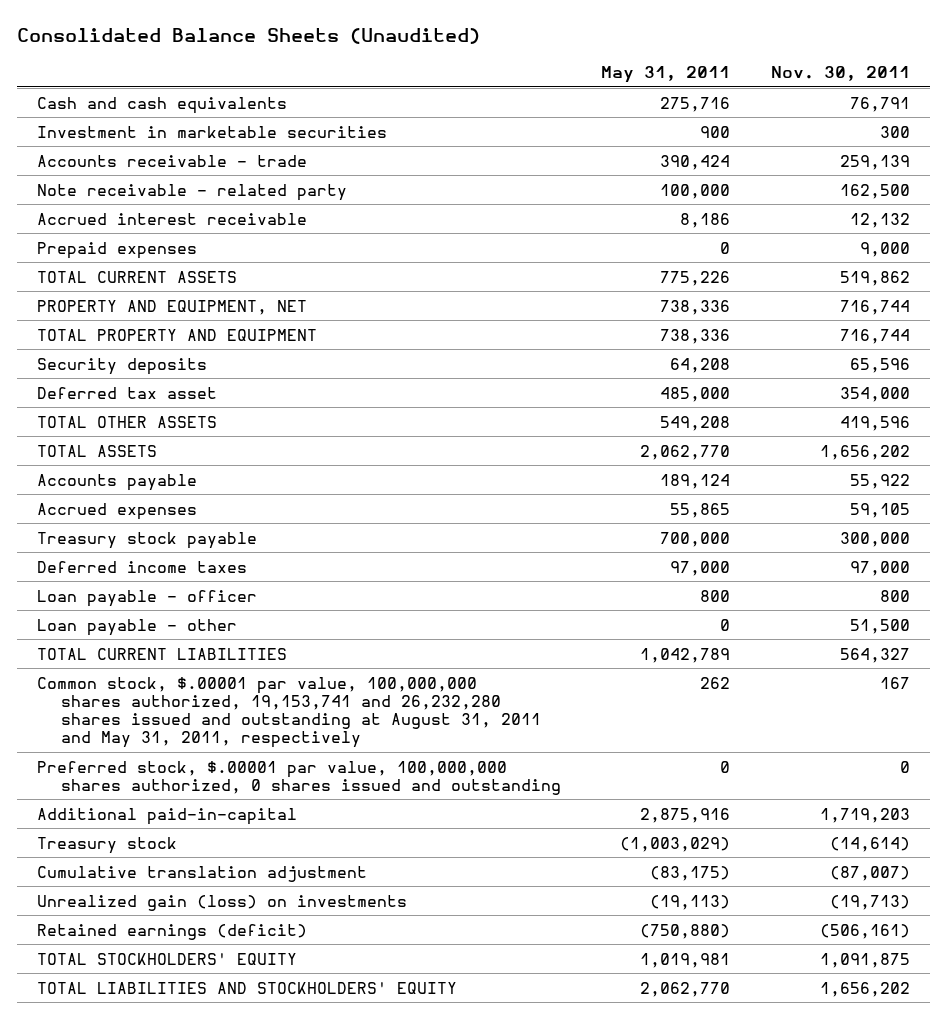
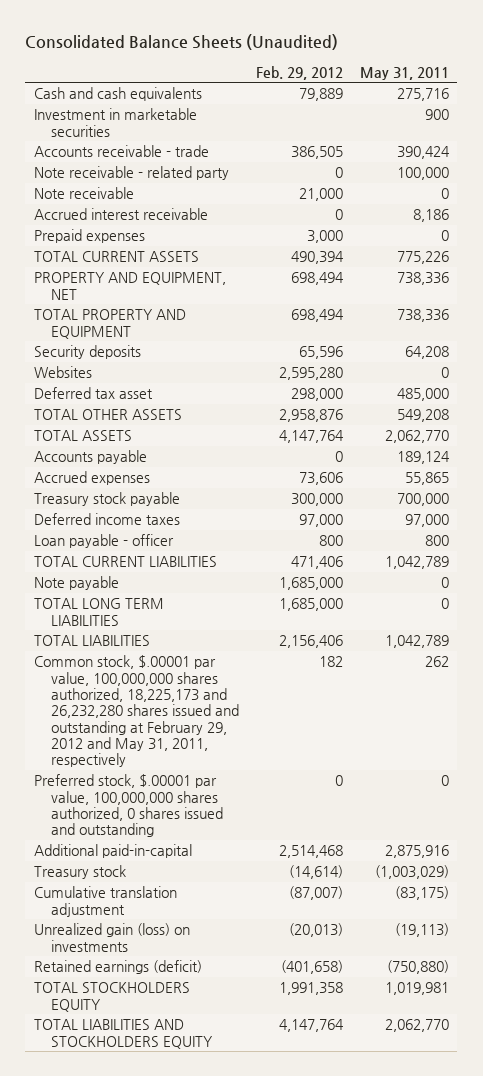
[770,65,910,81] Nov. 30, 2011 -> none
none -> [255,65,343,80] Feb. 29, 2012
none -> [33,187,134,200] Note receivable
none -> [33,366,92,379] Websites
[37,618,238,636] Loan payable - other -> none
none -> [33,576,119,591] Note payable
none -> [33,598,164,626] TOTAL LONG TERM LIABILITIES
none -> [33,635,150,647] TOTAL LIABILITIES
[37,676,542,749] Common stock, $.00001 par value, 100,000,000 shares authorized, 19,153,741 and 26,232,280 shares issued and outstanding at August 31, 2011 and May 31, 2011, respectively -> [33,655,240,768] Common stock, $.00001 par value, 100,000,000 shares authorized, 18,225,173 and 26,232,280 shares issued and outstanding at February 29, 2012 and May 31, 2011, respectively
[37,952,298,965] TOTAL STOCKHOLDERS' EQUITY -> [33,982,190,1012] TOTAL STOCKHOLDERS EQUITY
[37,981,458,994] TOTAL LIABILITIES AND STOCKHOLDERS' EQUITY -> [33,1019,213,1049] TOTAL LIABILITIES AND STOCKHOLDERS EQUITY

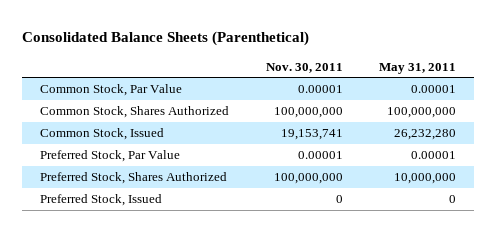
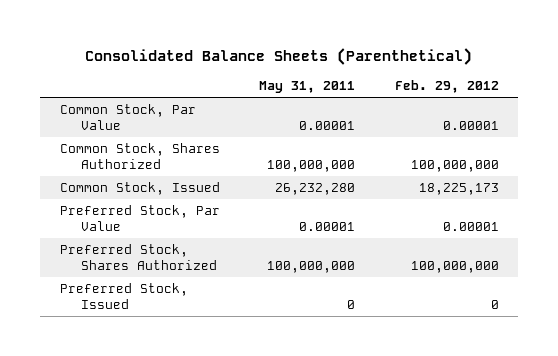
[265,62,343,73] Nov. 30, 2011 -> none
none -> [394,80,499,94] Feb. 29, 2012
[394,173,457,185] 10,000,000 -> [267,260,356,273] 100,000,000

